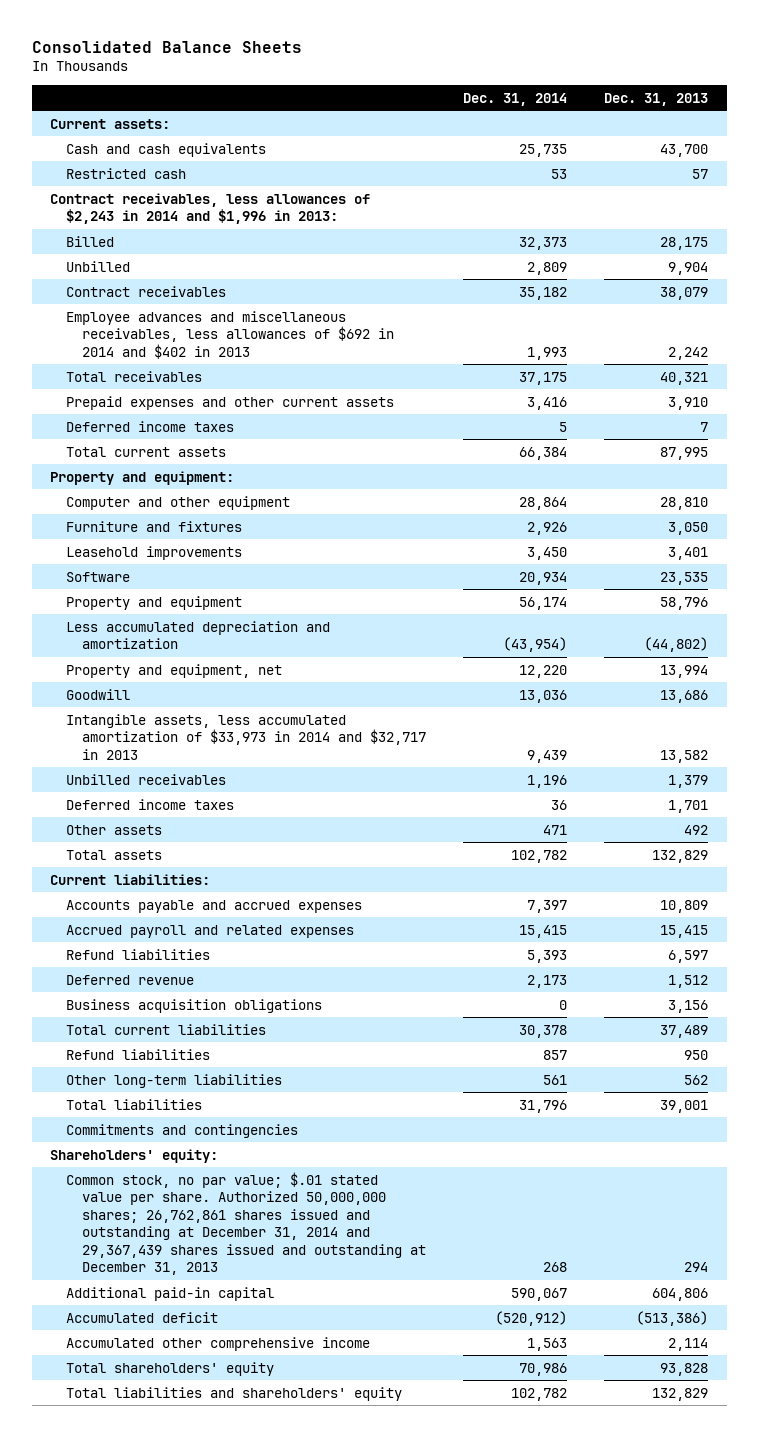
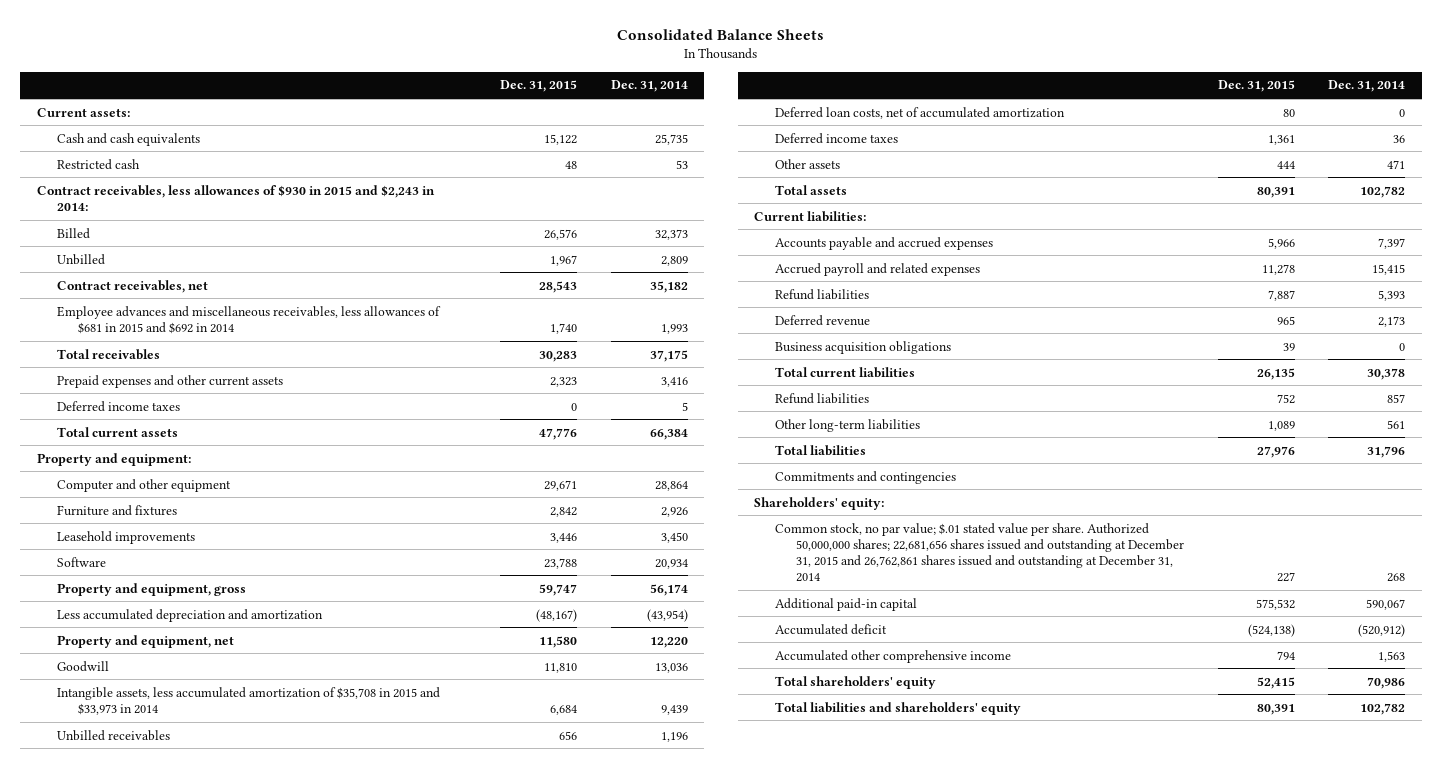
[604,92,709,106] Dec. 31, 2013 -> none
none -> [499,80,577,93] Dec. 31, 2015
[50,192,371,225] Contract receivables, less allowances of $2,243 in 2014 and $1,996 in 2013: -> [36,184,435,211] Contract receivables, less allowances of $930 in 2015 and $2,243 in 2014:
[65,285,226,297] Contract receivables -> [57,279,209,293] Contract receivables, net
[65,310,394,359] Employee advances and miscellaneous receivables, less allowances of $692 in 2014 and $402 in 2013 -> [57,305,442,334] Employee advances and miscellaneous receivables, less allowances of $681 in 2015 and $692 in 2014
[65,595,242,610] Property and equipment -> [57,582,247,596] Property and equipment, gross
[65,713,426,760] Intangible assets, less accumulated amortization of $33,973 in 2014 and $32,717 in 2013 -> [57,686,441,715] Intangible assets, less accumulated amortization of $35,708 in 2015 and $33,973 in 2014
none -> [775,106,1066,119] Deferred loan costs, net of accumulated amortization
[65,1171,426,1276] Common stock, no par value; $.01 stated value per share. Authorized 50,000,000 shares; 26,762,861 shares issued and outstanding at December 31, 2014 and 29,367,439 shares issued and outstanding at December 31, 2013 -> [775,522,1185,583] Common stock, no par value; $.01 stated value per share. Authorized 50,000,000 shares; 22,681,656 shares issued and outstanding at December 31, 2015 and 26,762,861 shares issued and outstanding at December 31, 2014

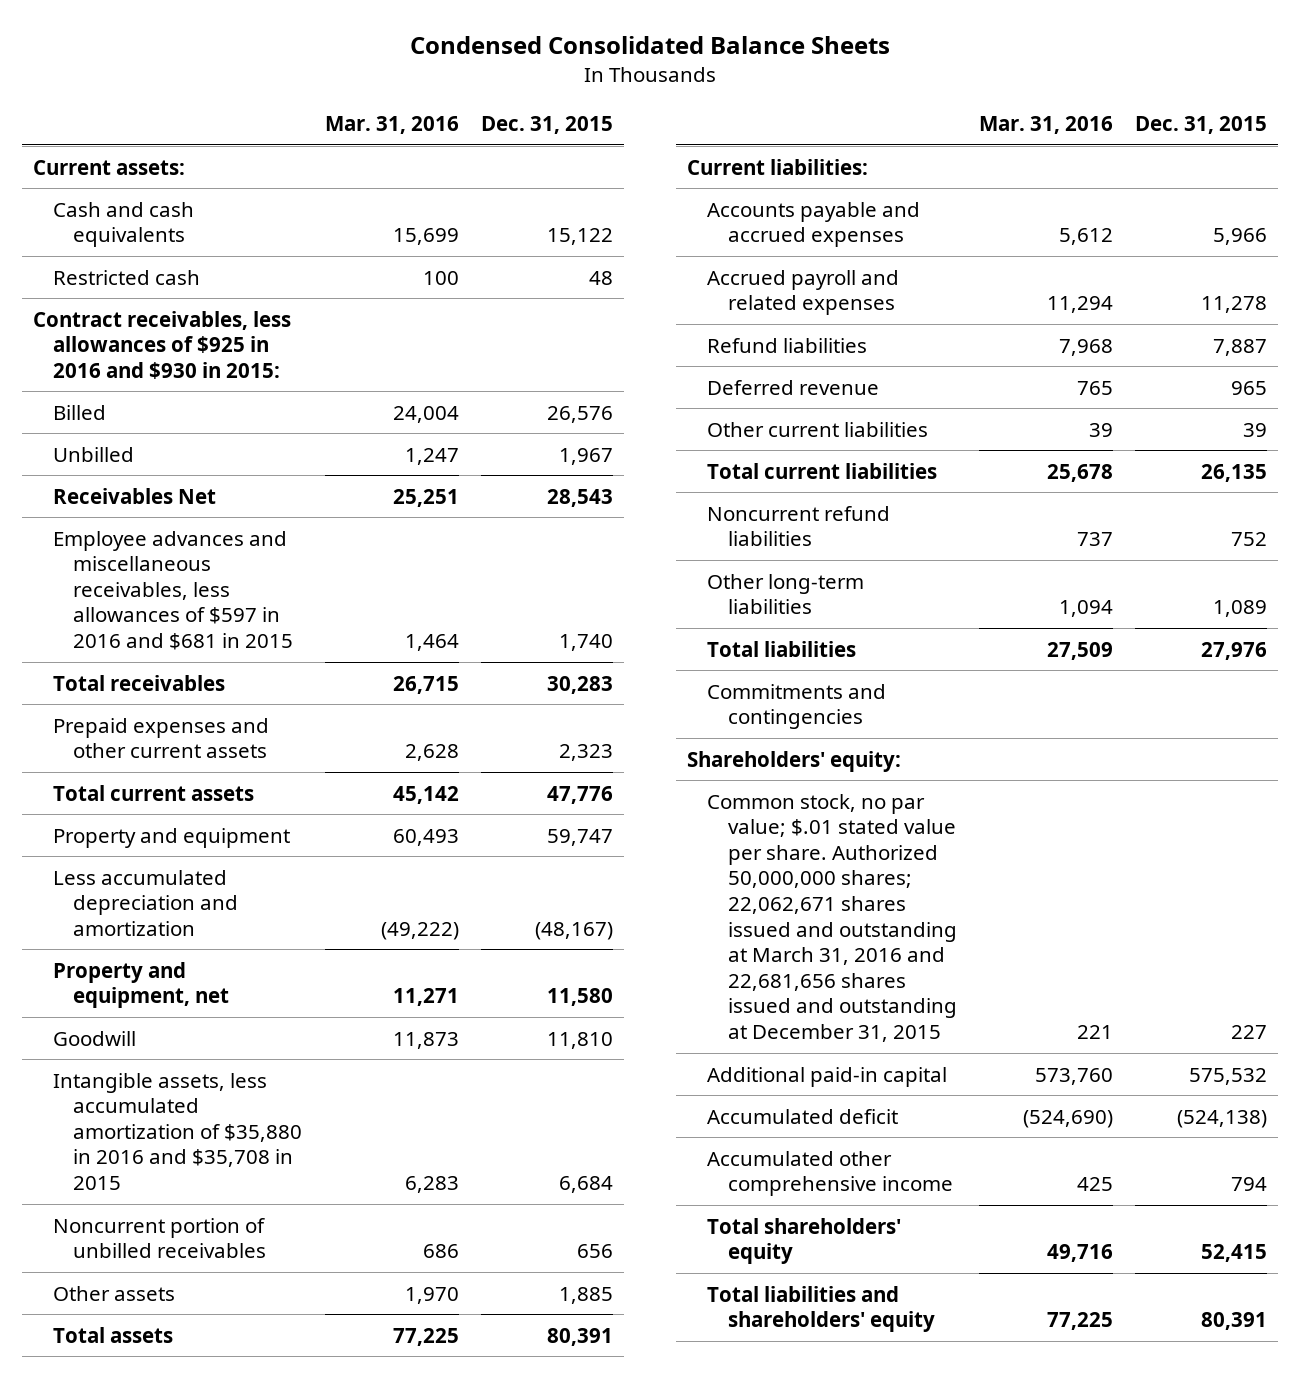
[616,29,824,41] Consolidated Balance Sheets -> [409,35,890,54] Condensed Consolidated Balance Sheets
[610,80,688,93] Dec. 31, 2014 -> none
none -> [324,116,459,135] Mar. 31, 2016
[36,184,435,211] Contract receivables, less allowances of $930 in 2015 and $2,243 in 2014: -> [32,310,291,379] Contract receivables, less allowances of $925 in 2016 and $930 in 2015:
[57,279,209,293] Contract receivables, net -> [53,487,217,504] Receivables Net
[57,305,442,334] Employee advances and miscellaneous receivables, less allowances of $681 in 2015 and $692 in 2014 -> [53,530,294,650] Employee advances and miscellaneous receivables, less allowances of $597 in 2016 and $681 in 2015
[57,400,181,412] Deferred income taxes -> none
[36,452,191,466] Property and equipment: -> none
[57,478,232,492] Computer and other equipment -> none
[57,504,178,516] Furniture and fixtures -> none
[57,530,196,544] Leasehold improvements -> none
[57,556,107,567] Software -> none
[57,582,247,596] Property and equipment, gross -> [53,827,291,848] Property and equipment
[775,106,1066,119] Deferred loan costs, net of accumulated amortization -> none
[775,132,899,144] Deferred income taxes -> none
[57,686,441,715] Intangible assets, less accumulated amortization of $35,708 in 2015 and $33,973 in 2014 -> [53,1072,303,1190] Intangible assets, less accumulated amortization of $35,880 in 2016 and $35,708 in 2015
[57,729,171,741] Unbilled receivables -> [53,1217,267,1259] Noncurrent portion of unbilled receivables
[1276,160,1295,169] 444 -> [558,1286,613,1304] 1,885
[775,340,952,354] Business acquisition obligations -> none
none -> [707,421,929,437] Other current liabilities
[775,392,870,404] Refund liabilities -> [707,505,891,547] Noncurrent refund liabilities
[775,522,1185,583] Common stock, no par value; $.01 stated value per share. Authorized 50,000,000 shares; 22,681,656 shares issued and outstanding at December 31, 2015 and 26,762,861 shares issued and outstanding at December 31, 2014 -> [707,793,957,1042] Common stock, no par value; $.01 stated value per share. Authorized 50,000,000 shares; 22,062,671 shares issued and outstanding at March 31, 2016 and 22,681,656 shares issued and outstanding at December 31, 2015

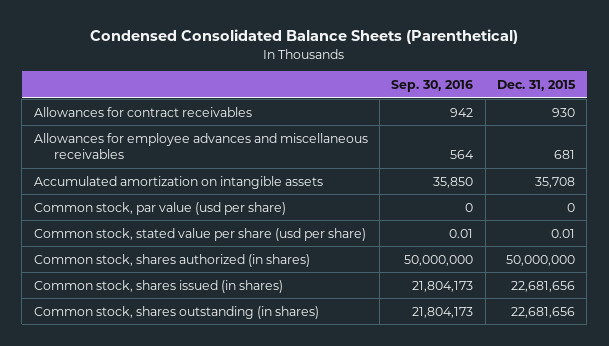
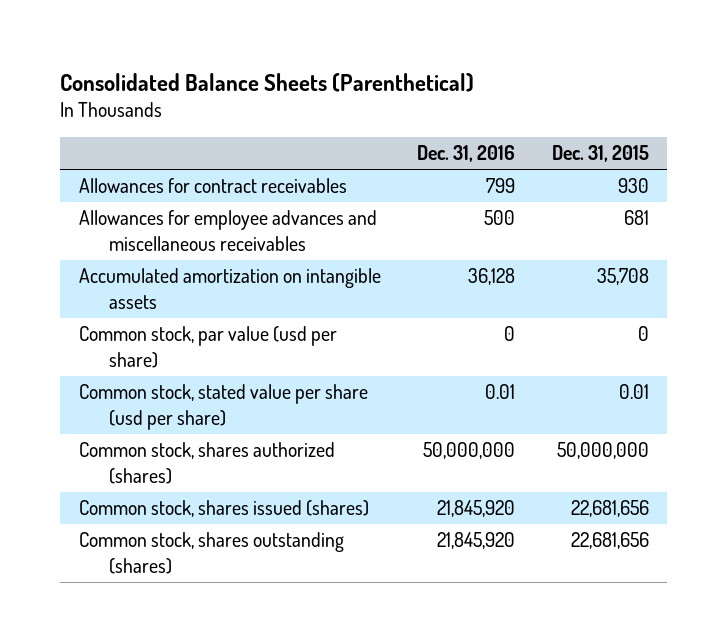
[90,29,519,45] Condensed Consolidated Balance Sheets (Parenthetical) -> [60,72,475,92] Consolidated Balance Sheets (Parenthetical)
[391,80,474,93] Sep. 30, 2016 -> none
none -> [417,145,516,163] Dec. 31, 2016
[33,253,310,267] Common stock, shares authorized (in shares) -> [78,442,335,484] Common stock, shares authorized (shares)
[33,279,283,293] Common stock, shares issued (in shares) -> [78,500,369,518] Common stock, shares issued (shares)
[33,305,319,319] Common stock, shares outstanding (in shares) -> [78,532,344,574] Common stock, shares outstanding (shares)

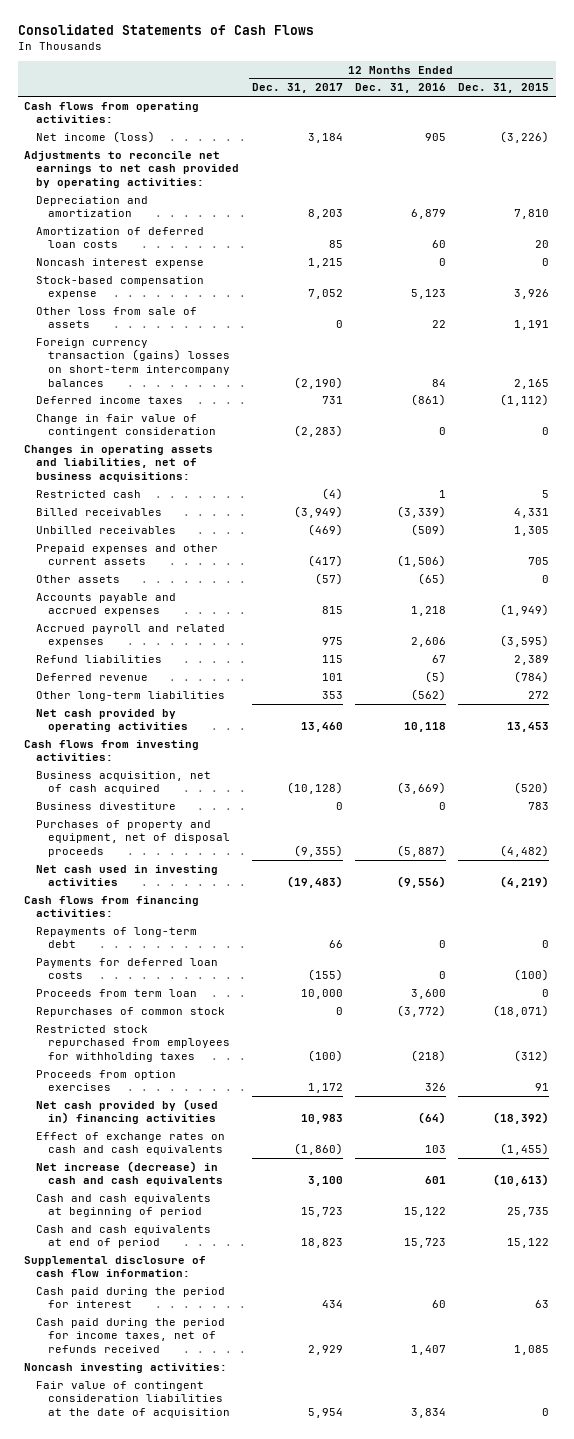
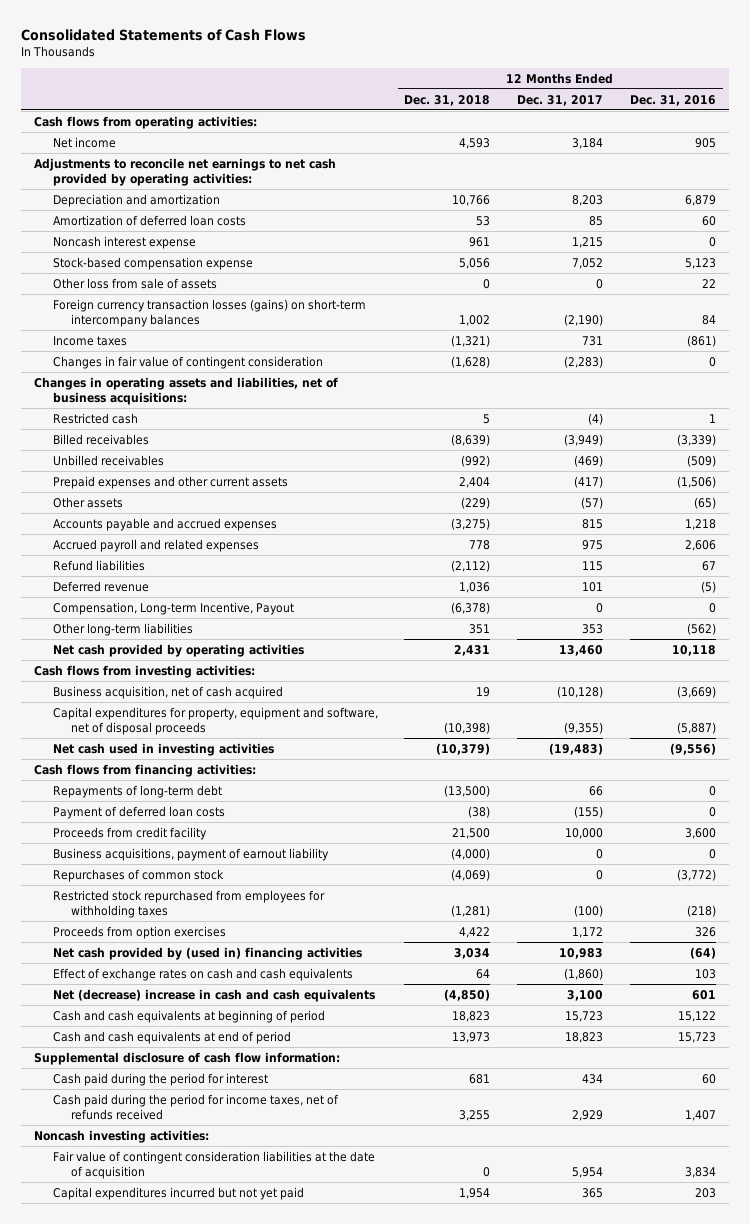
[458,83,550,94] Dec. 31, 2015 -> none
none -> [404,94,491,106] Dec. 31, 2018
[36,130,156,143] Net income (loss) -> [52,136,116,148] Net income
[36,337,231,387] Foreign currency transaction (gains) losses on short-term intercompany balances -> [52,298,366,327] Foreign currency transaction losses (gains) on short-term intercompany balances
[36,395,184,404] Deferred income taxes -> [52,335,127,346] Income taxes
[36,413,217,438] Change in fair value of contingent consideration -> [52,355,323,369] Changes in fair value of contingent consideration
none -> [52,601,294,615] Compensation, Long-term Incentive, Payout
[36,801,177,810] Business divestiture -> none
[36,819,231,858] Purchases of property and equipment, net of disposal proceeds -> [52,706,378,735] Capital expenditures for property, equipment and software, net of disposal proceeds
[36,957,219,980] Payments for deferred loan costs -> [52,805,225,819] Payment of deferred loan costs
[36,988,198,997] Proceeds from term loan -> [52,826,207,840] Proceeds from credit facility
none -> [52,847,329,861] Business acquisitions, payment of earnout liability
[36,1160,224,1187] Net increase (decrease) in cash and cash equivalents -> [52,988,375,1002] Net (decrease) increase in cash and cash equivalents
none -> [52,1186,304,1200] Capital expenditures incurred but not yet paid

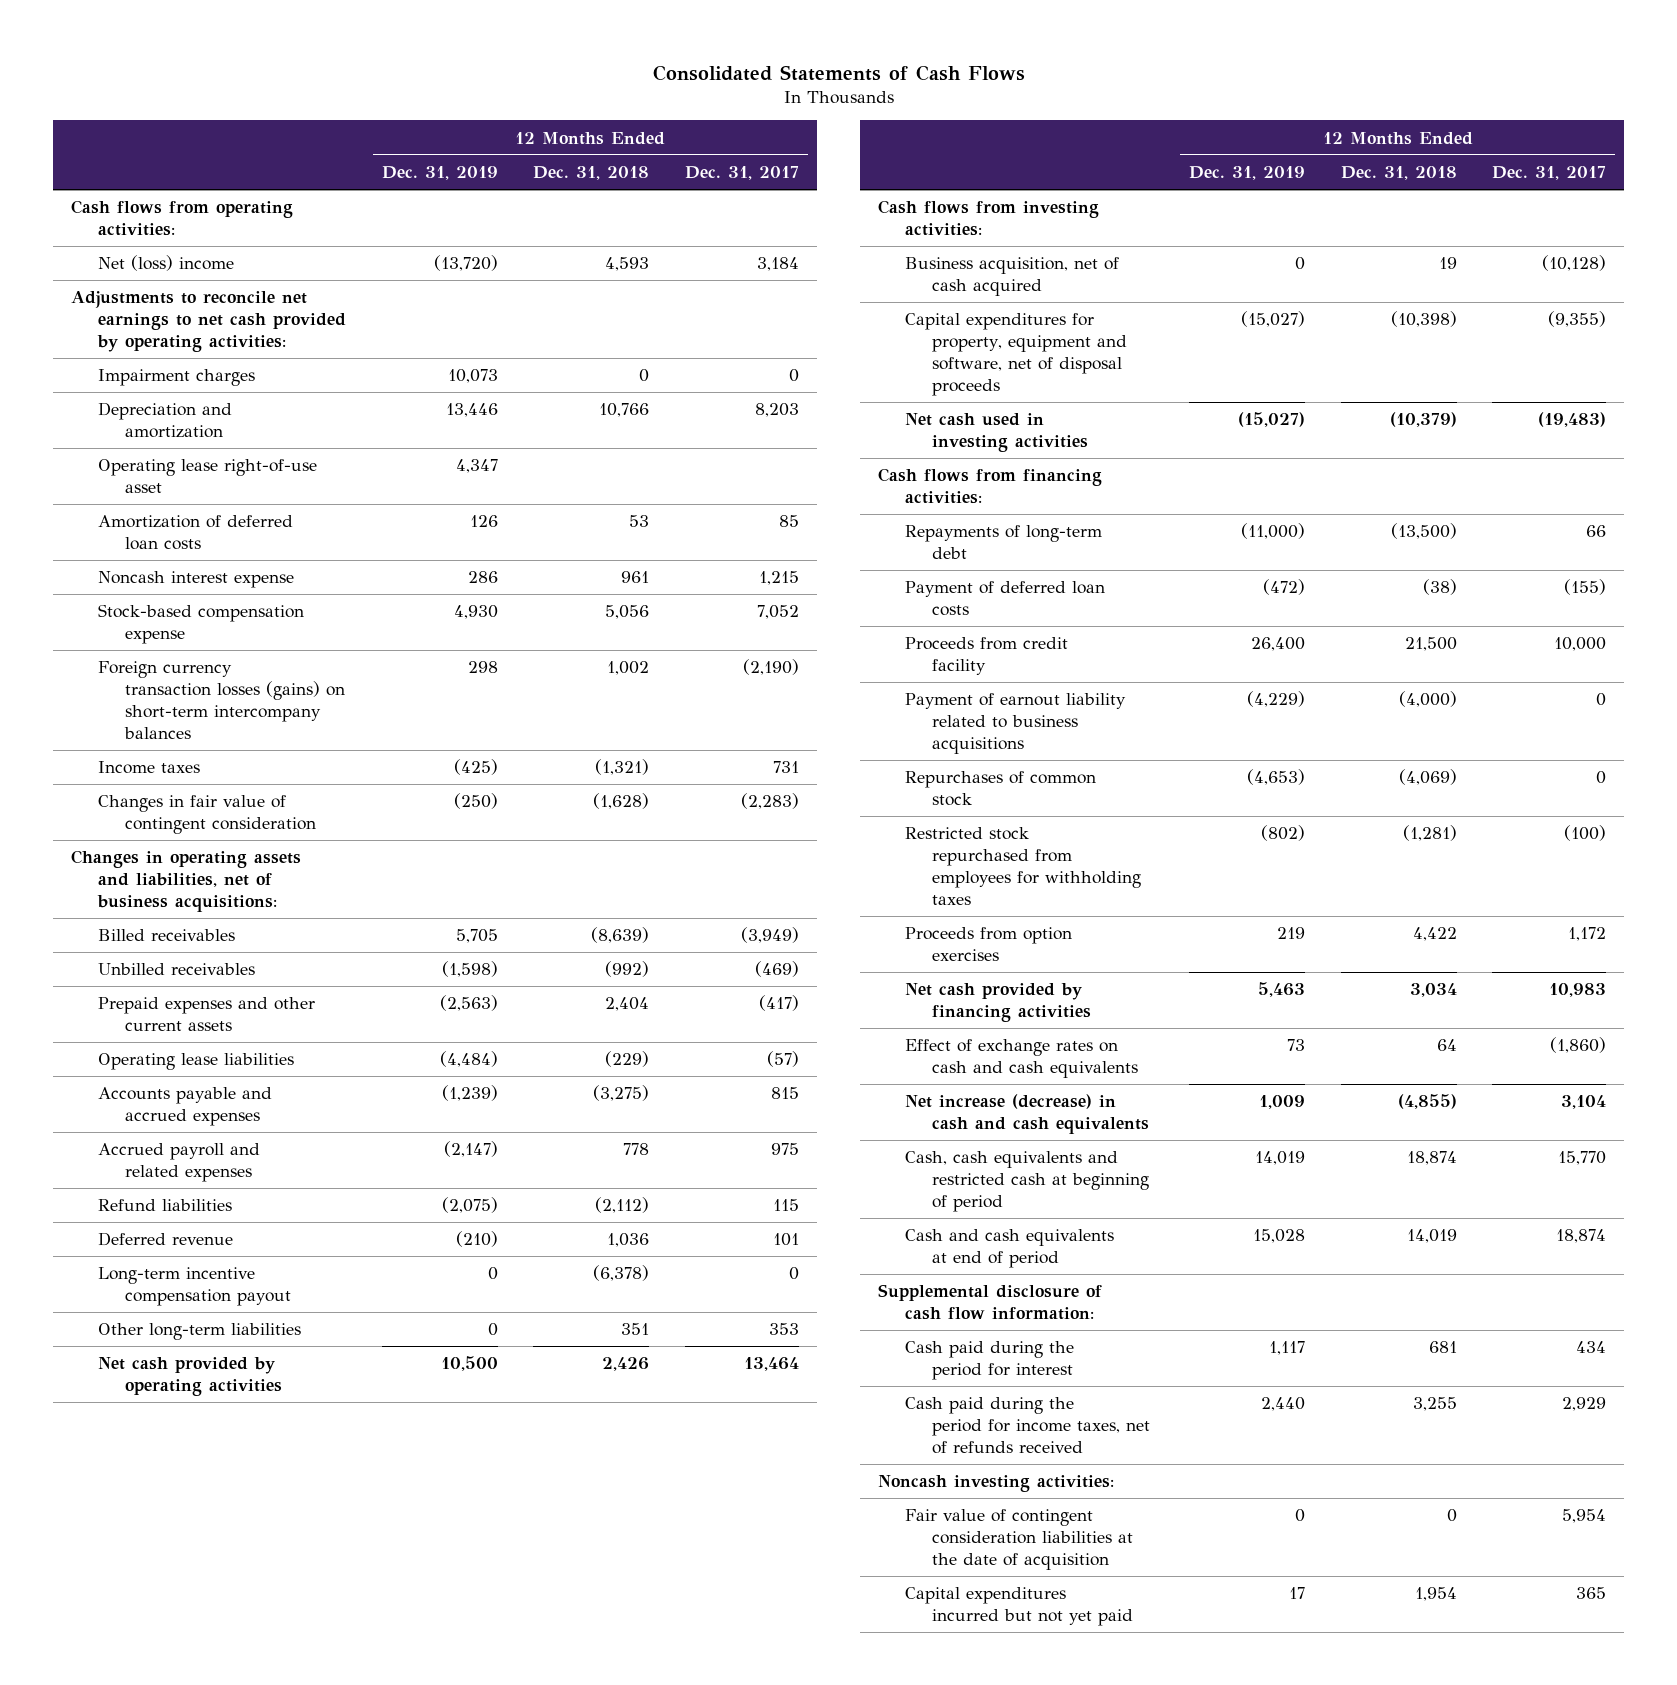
[629,94,716,106] Dec. 31, 2016 -> none
none -> [381,165,498,180] Dec. 31, 2019
[52,136,116,148] Net income -> [98,255,235,272] Net (loss) income
none -> [98,369,256,387] Impairment charges
none -> [98,459,318,494] Operating lease right-of-use asset
[52,277,217,289] Other loss from sale of assets -> none
[52,412,138,424] Restricted cash -> none
[52,496,123,508] Other assets -> [98,1053,295,1071] Operating lease liabilities
[52,601,294,615] Compensation, Long-term Incentive, Payout -> [98,1267,292,1307] Long-term incentive compensation payout
[454,644,491,656] 2,431 -> [602,1357,650,1372] 2,426
[559,644,604,656] 13,460 -> [744,1357,800,1372] 13,464
[52,847,329,861] Business acquisitions, payment of earnout liability -> [905,693,1127,755] Payment of earnout liability related to business acquisitions
[52,946,362,960] Net cash provided by (used in) financing activities -> [905,983,1092,1023] Net cash provided by financing activities
[52,988,375,1002] Net (decrease) increase in cash and cash equivalents -> [905,1094,1150,1135] Net increase (decrease) in cash and cash equivalents
[444,988,491,1001] (4,850) -> [1397,1094,1457,1110] (4,855)
[567,989,604,1001] 3,100 -> [1561,1095,1607,1110] 3,104
[52,1009,325,1023] Cash and cash equivalents at beginning of period -> [905,1151,1150,1213] Cash, cash equivalents and restricted cash at beginning of period
[452,1010,491,1022] 18,823 -> [1406,1151,1457,1166] 18,874
[565,1010,604,1022] 15,723 -> [1558,1151,1607,1166] 15,770
[452,1031,491,1043] 13,973 -> [1406,1229,1457,1244] 14,019
[565,1031,604,1043] 18,823 -> [1556,1229,1607,1244] 18,874

